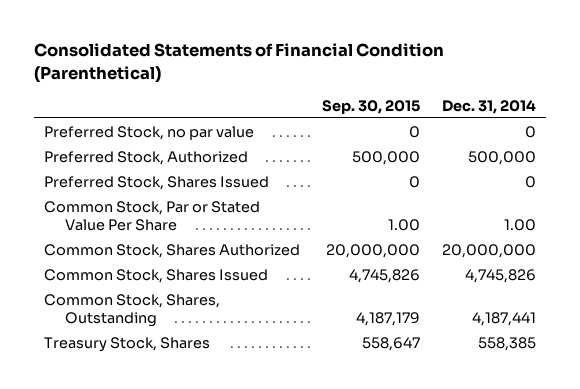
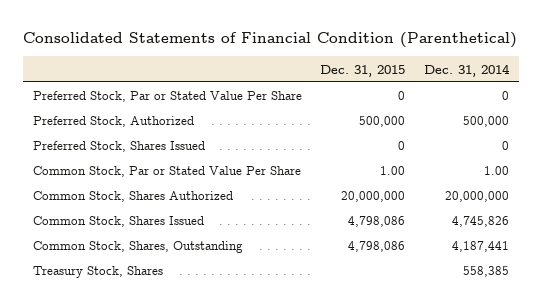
[321,99,420,114] Sep. 30, 2015 -> none
none -> [320,64,406,77] Dec. 31, 2015
[44,125,255,140] Preferred Stock, no par value -> none
none -> [32,91,302,103] Preferred Stock, Par or Stated Value Per Share

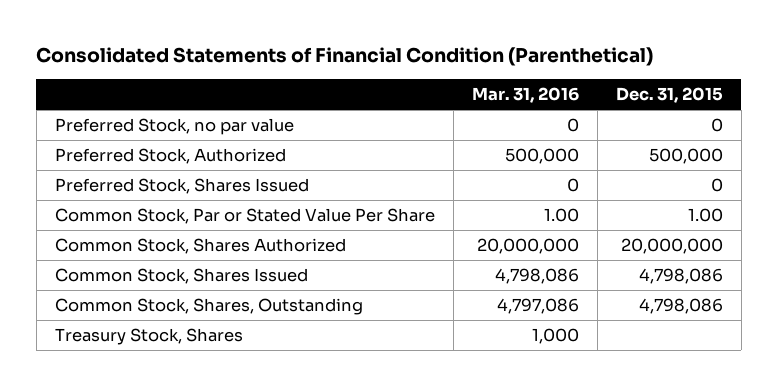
[424,63,511,77] Dec. 31, 2014 -> none
none -> [471,86,579,103] Mar. 31, 2016
[32,91,302,103] Preferred Stock, Par or Stated Value Per Share -> none
none -> [54,118,294,136] Preferred Stock, no par value

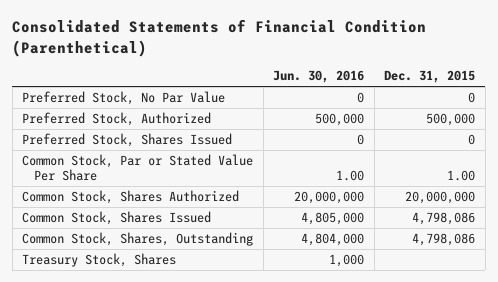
[471,86,579,103] Mar. 31, 2016 -> none
none -> [273,70,365,84] Jun. 30, 2016
[54,118,294,136] Preferred Stock, no par value -> [22,90,226,105] Preferred Stock, No Par Value

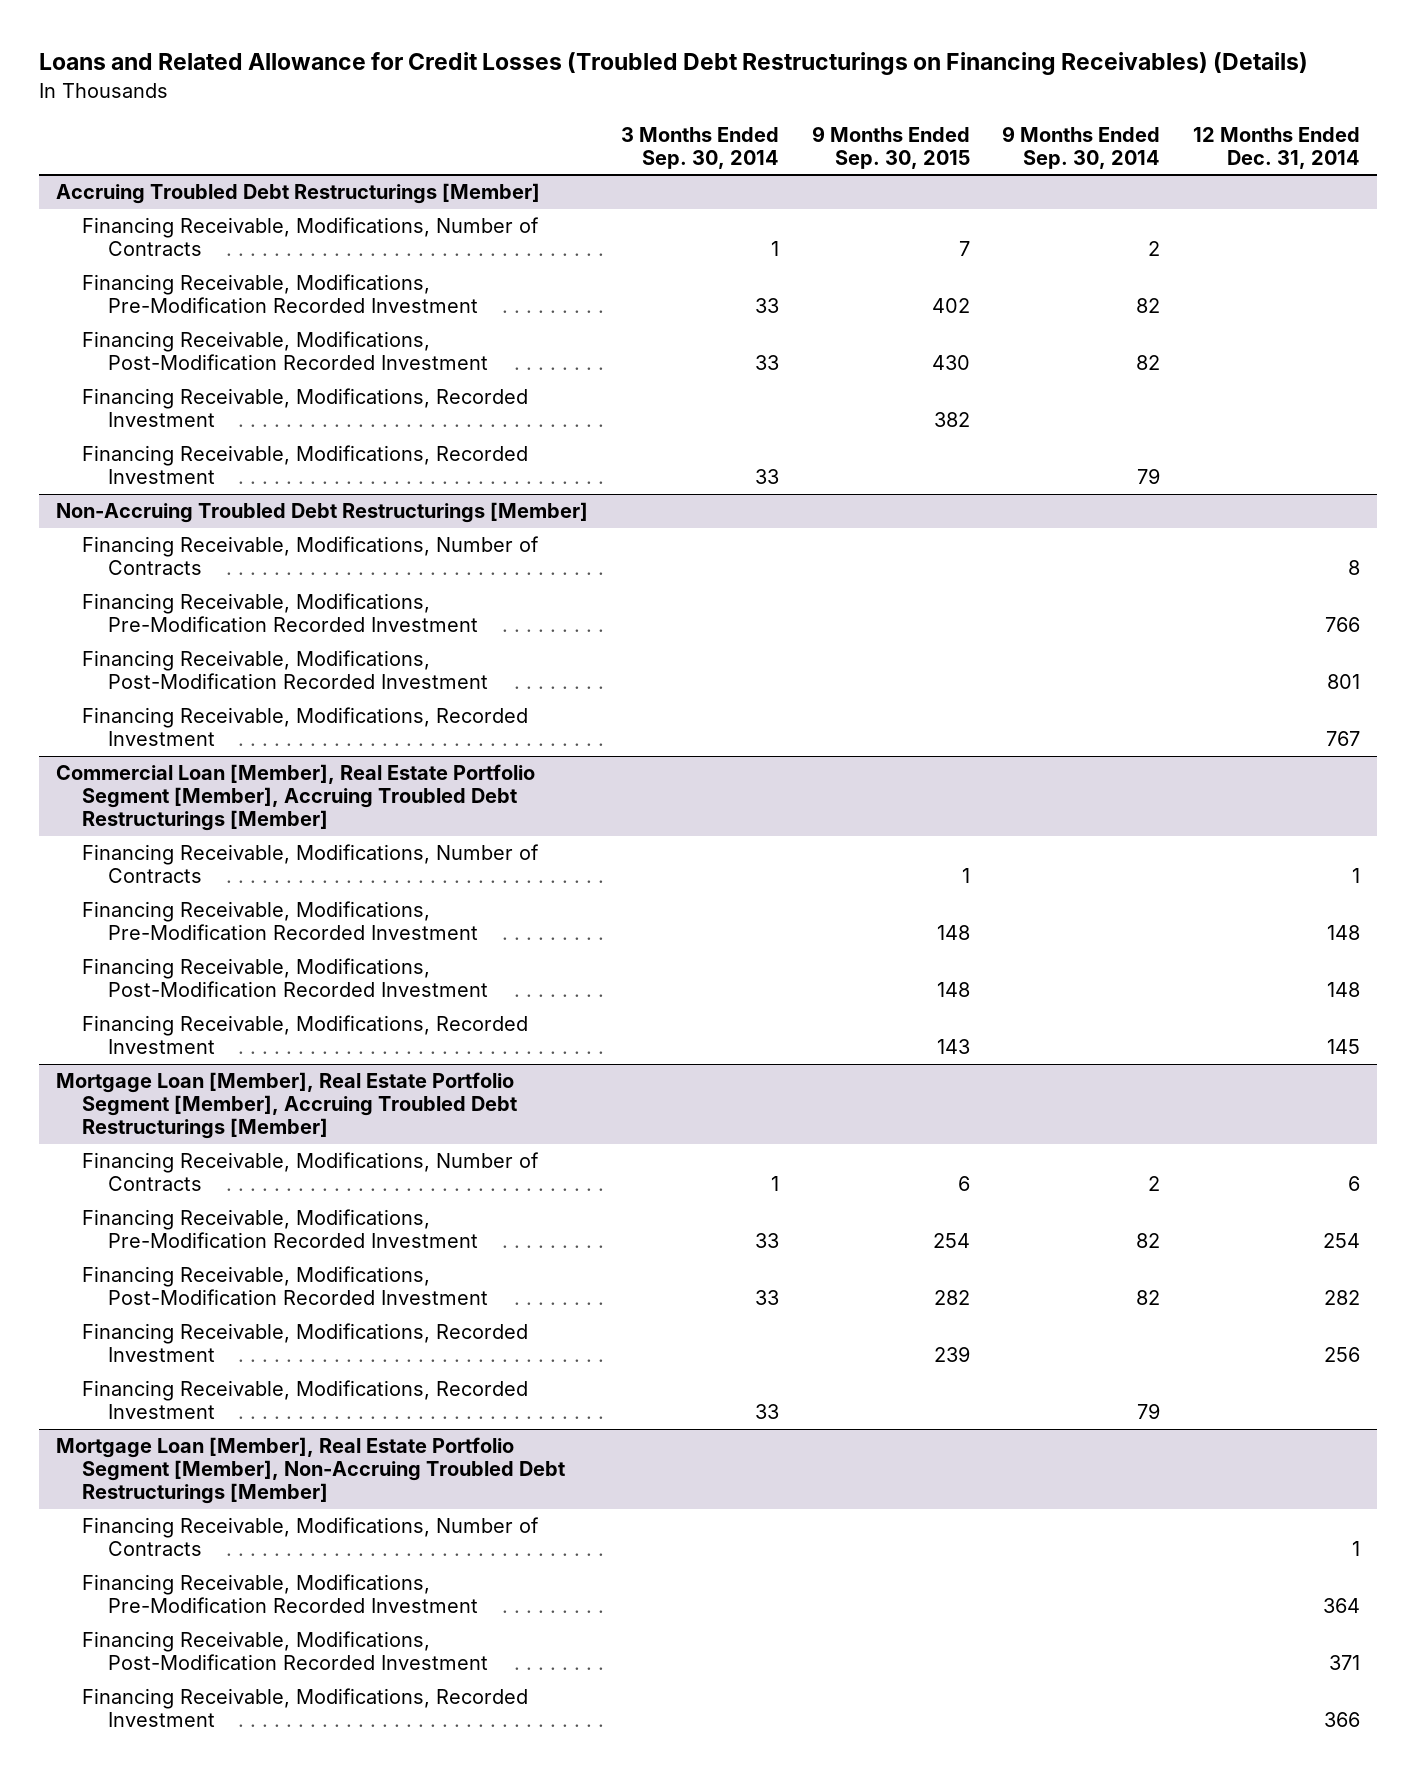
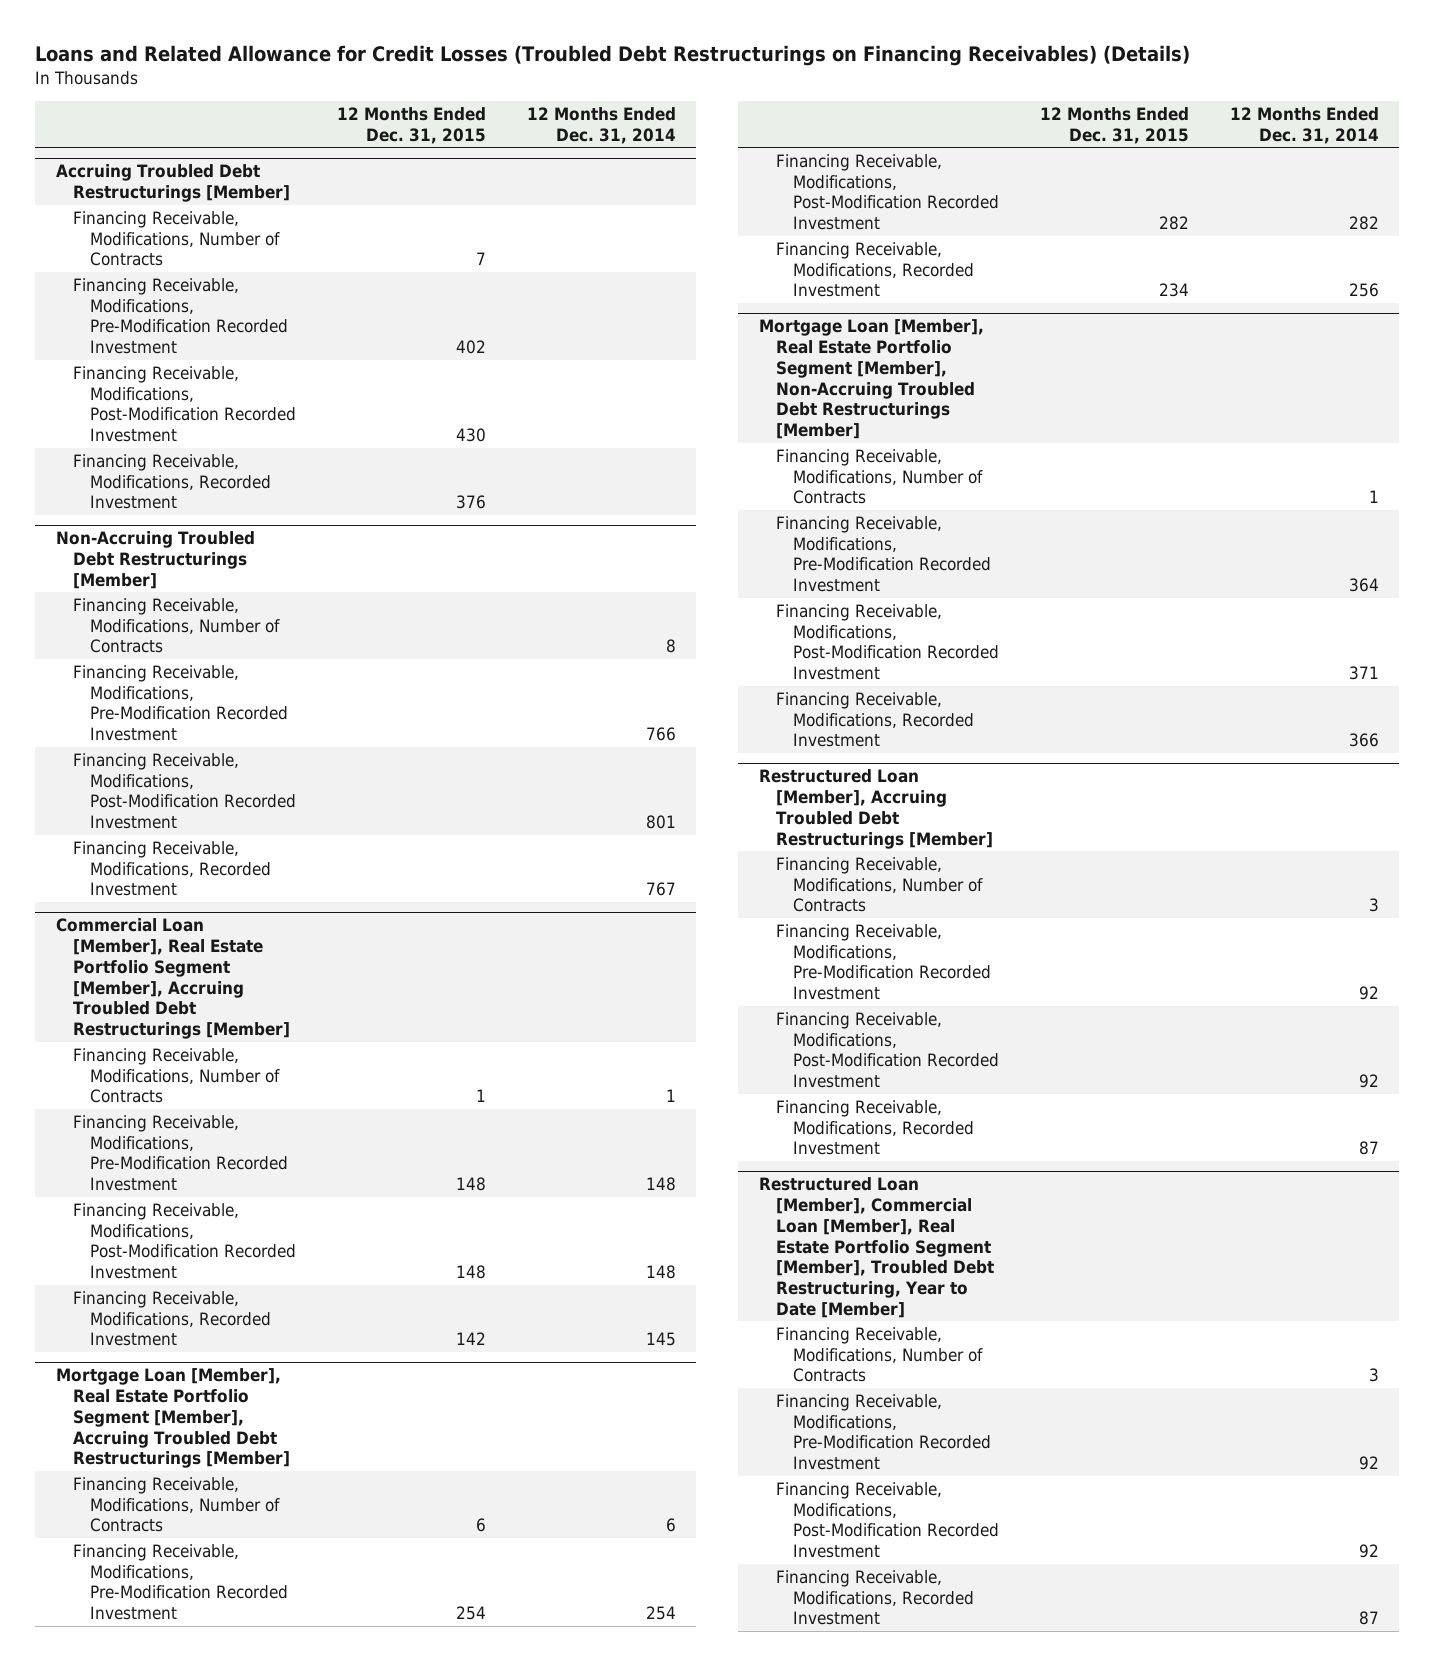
[620,126,779,169] 3 Months Ended Sep. 30, 2014 -> none
[811,125,970,169] 9 Months Ended Sep. 30, 2015 -> none
[1002,125,1161,169] 9 Months Ended Sep. 30, 2014 -> none
none -> [336,106,486,144] 12 Months Ended Dec. 31, 2015
[81,445,528,485] Financing Receivable, Modifications, Recorded Investment -> none
[81,1380,528,1420] Financing Receivable, Modifications, Recorded Investment -> none
none -> [758,769,993,849] Restructured Loan [Member], Accruing Troubled Debt Restructurings [Member]
none -> [775,856,983,913] Financing Receivable, Modifications, Number of Contracts
none -> [775,923,991,1001] Financing Receivable, Modifications, Pre-Modification Recorded Investment
none -> [775,1011,999,1089] Financing Receivable, Modifications, Post-Modification Recorded Investment
none -> [775,1099,974,1156] Financing Receivable, Modifications, Recorded Investment
none -> [758,1177,994,1318] Restructured Loan [Member], Commercial Loan [Member], Real Estate Portfolio Segment [Member], Troubled Debt Restructuring, Year to Date [Member]
none -> [775,1326,983,1383] Financing Receivable, Modifications, Number of Contracts
none -> [775,1393,991,1471] Financing Receivable, Modifications, Pre-Modification Recorded Investment
none -> [775,1481,999,1559] Financing Receivable, Modifications, Post-Modification Recorded Investment
none -> [775,1569,974,1626] Financing Receivable, Modifications, Recorded Investment

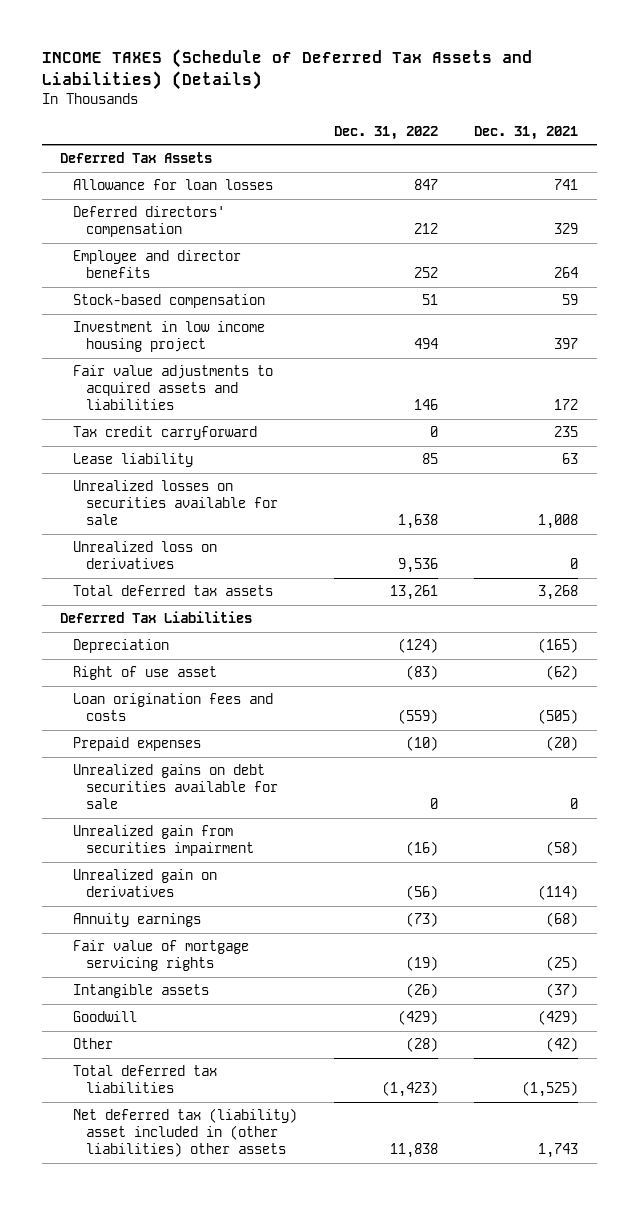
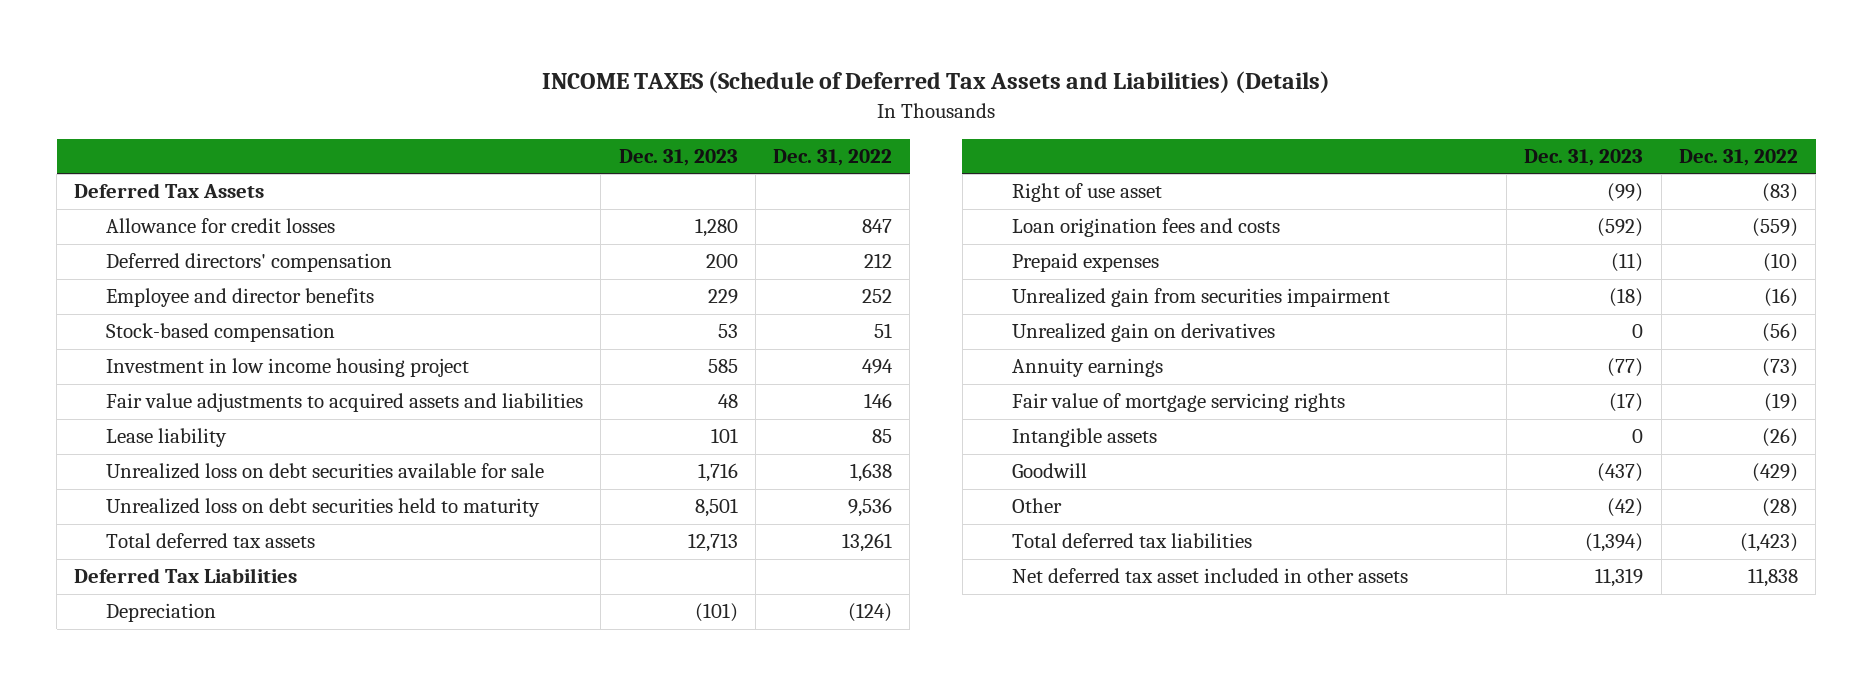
[474,125,579,140] Dec. 31, 2021 -> none
none -> [618,149,738,167] Dec. 31, 2023
[72,179,273,191] Allowance for loan losses -> [105,218,335,234] Allowance for credit losses
[72,426,257,441] Tax credit carryforward -> none
[72,480,278,526] Unrealized losses on securities available for sale -> [105,463,544,480] Unrealized loss on debt securities available for sale
[72,541,217,570] Unrealized loss on derivatives -> [105,498,540,518] Unrealized loss on debt securities held to maturity
[72,764,278,810] Unrealized gains on debt securities available for sale -> none
[72,1108,297,1158] Net deferred tax (liability) asset included in (other liabilities) other assets -> [1011,568,1408,584] Net deferred tax asset included in other assets

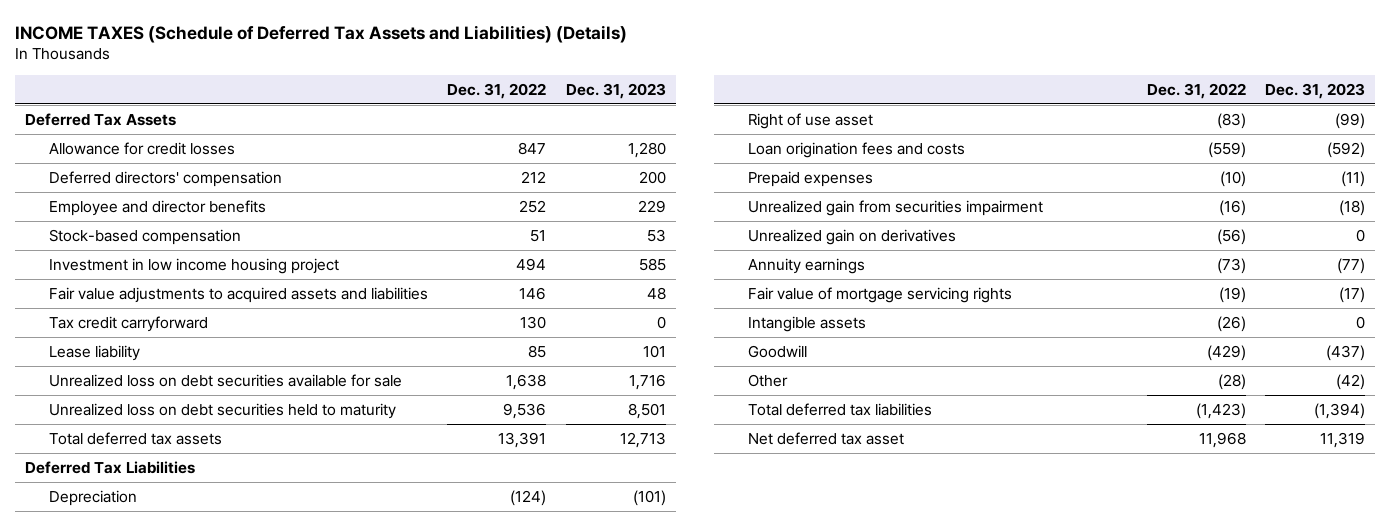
none -> [48,315,208,332] Tax credit carryforward
[842,533,893,553] 13,261 -> [498,431,547,448] 13,391
[1011,568,1408,584] Net deferred tax asset included in other assets -> [748,431,905,445] Net deferred tax asset
[1747,568,1798,588] 11,838 -> [1198,431,1246,448] 11,968

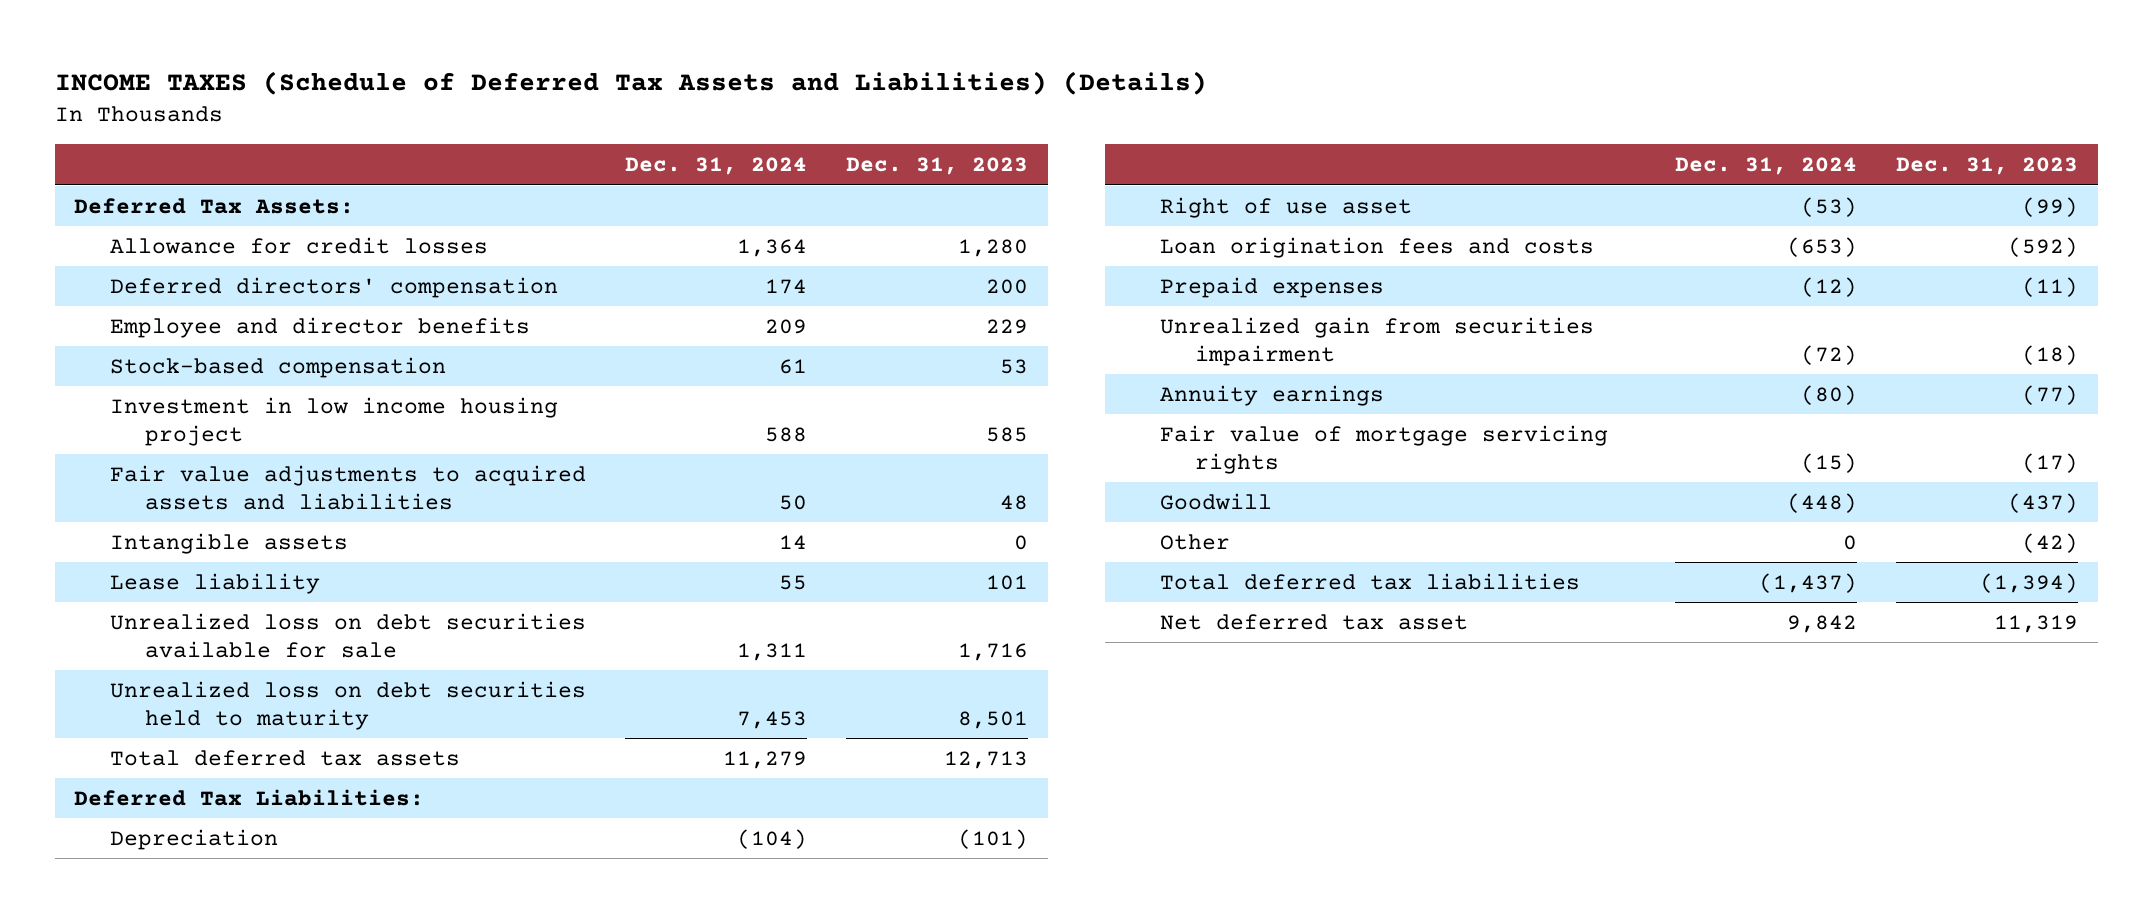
[447,82,547,99] Dec. 31, 2022 -> none
none -> [624,157,807,176] Dec. 31, 2024
[24,112,176,126] Deferred Tax Assets -> [74,197,355,214] Deferred Tax Assets:
[48,315,208,332] Tax credit carryforward -> none
[748,315,867,332] Intangible assets -> [109,532,348,554] Intangible assets
[24,460,195,474] Deferred Tax Liabilities -> [74,788,425,806] Deferred Tax Liabilities:
[748,228,957,245] Unrealized gain on derivatives -> none

